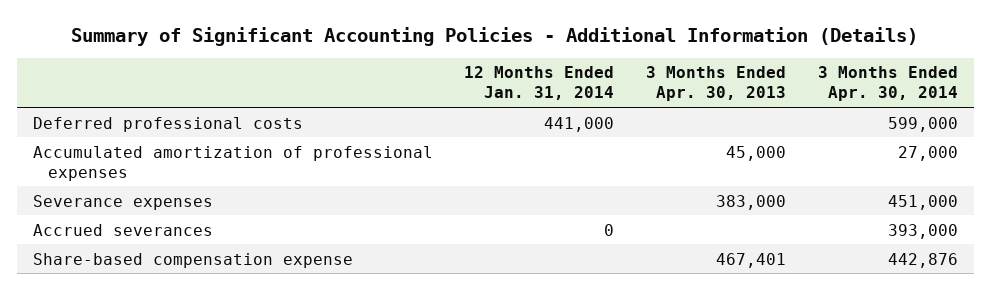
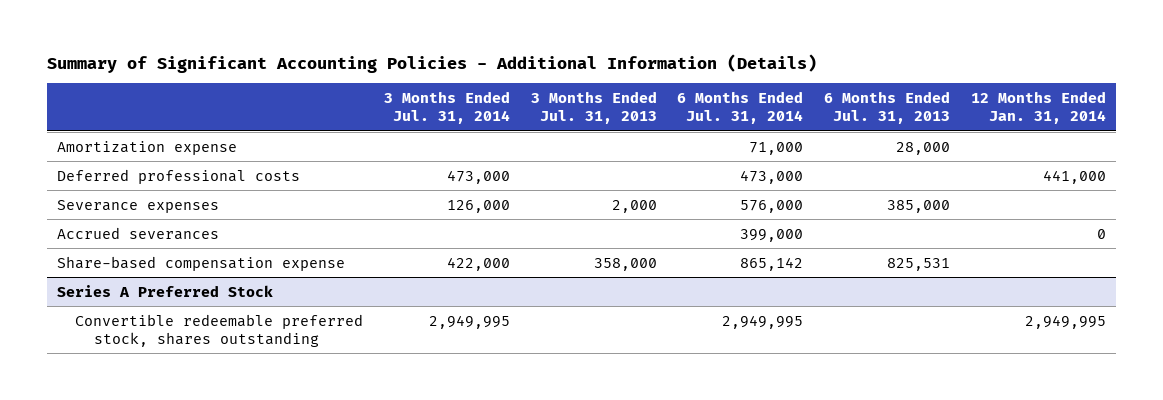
[646,66,787,102] 3 Months Ended Apr. 30, 2013 -> none
[817,66,958,102] 3 Months Ended Apr. 30, 2014 -> none
none -> [383,90,510,125] 3 Months Ended Jul. 31, 2014
none -> [530,90,657,125] 3 Months Ended Jul. 31, 2013
none -> [677,90,804,125] 6 Months Ended Jul. 31, 2014
none -> [823,90,950,125] 6 Months Ended Jul. 31, 2013
none -> [56,140,237,155] Amortization expense
[32,145,433,181] Accumulated amortization of professional expenses -> none
none -> [56,284,273,297] Series A Preferred Stock
none -> [75,313,364,347] Convertible redeemable preferred stock, shares outstanding

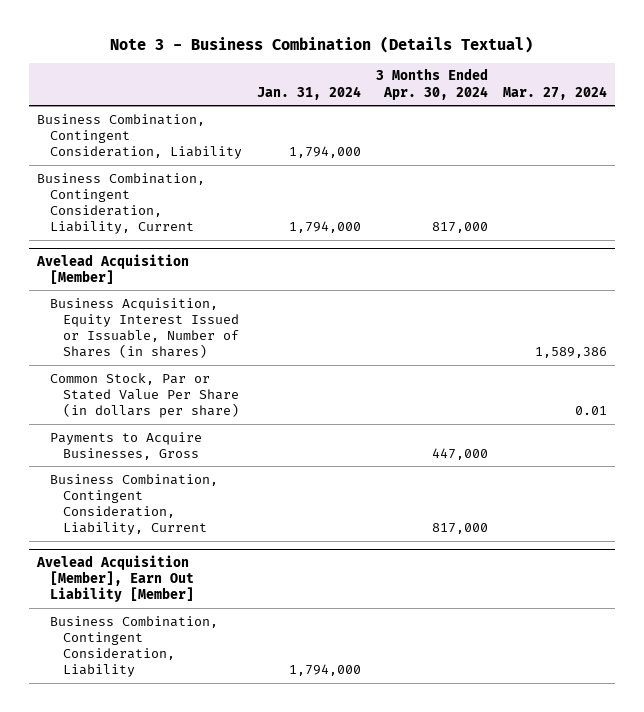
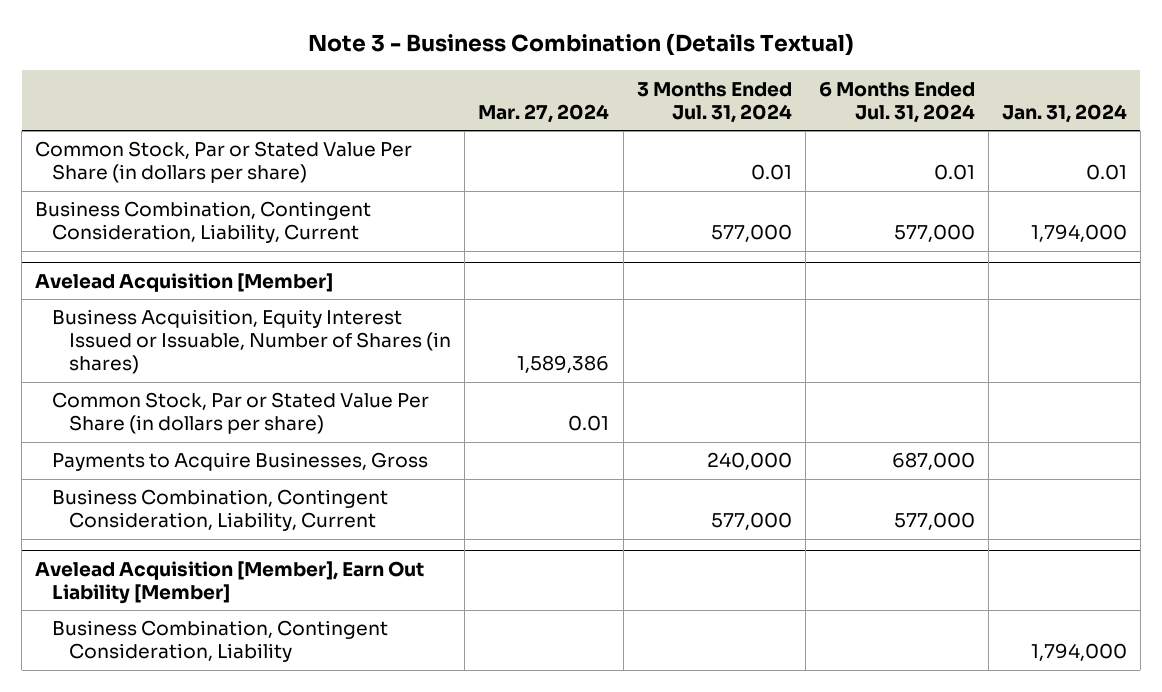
[376,68,489,100] 3 Months Ended Apr. 30, 2024 -> none
none -> [636,81,792,123] 3 Months Ended Jul. 31, 2024
none -> [818,81,975,123] 6 Months Ended Jul. 31, 2024
[36,113,242,160] Business Combination, Contingent Consideration, Liability -> none
none -> [35,141,413,184] Common Stock, Par or Stated Value Per Share (in dollars per share)

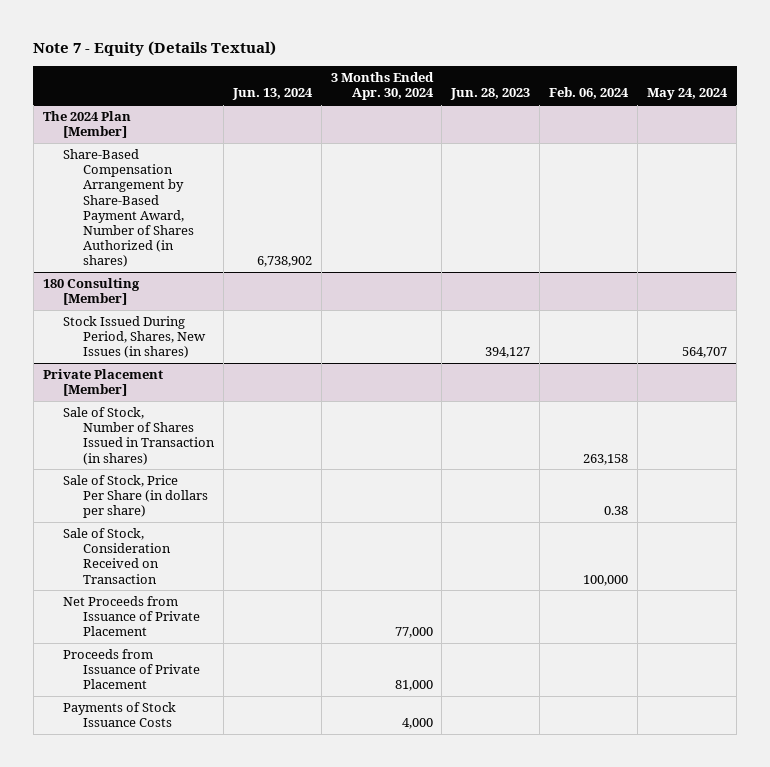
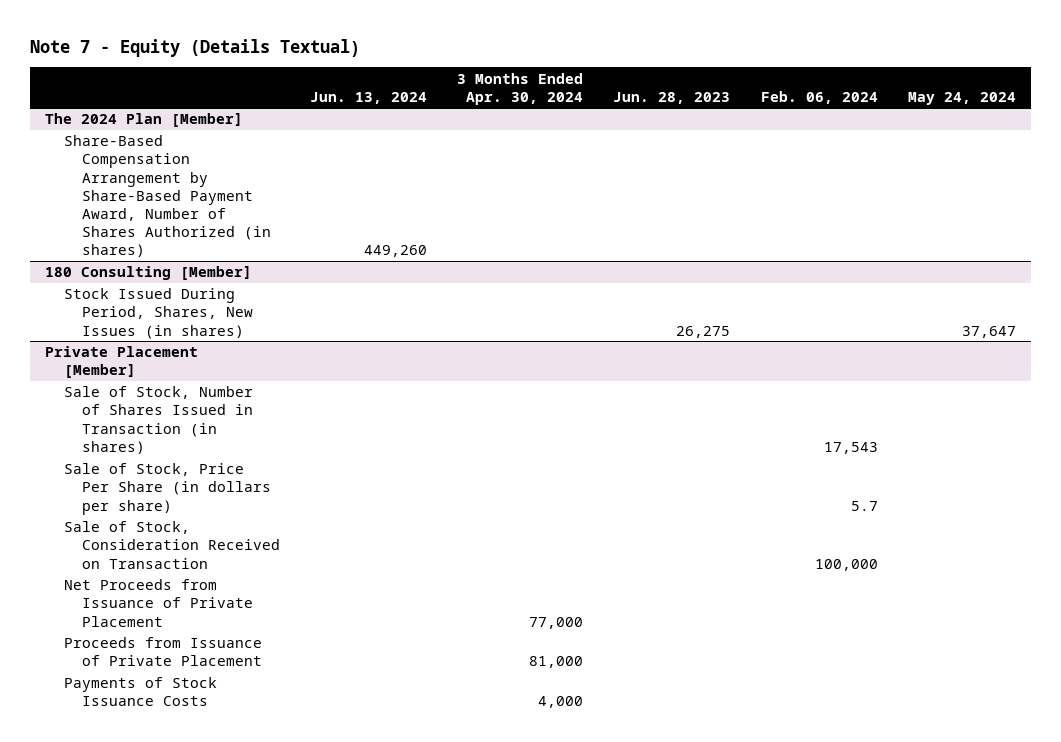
[256,256,312,268] 6,738,902 -> [364,245,428,258] 449,260
[485,347,531,359] 394,127 -> [676,325,731,338] 26,275
[682,347,728,359] 564,707 -> [961,325,1016,338] 37,647
[583,453,629,465] 263,158 -> [823,441,878,454] 17,543
[604,506,629,516] 0.38 -> [850,500,878,511] 5.7

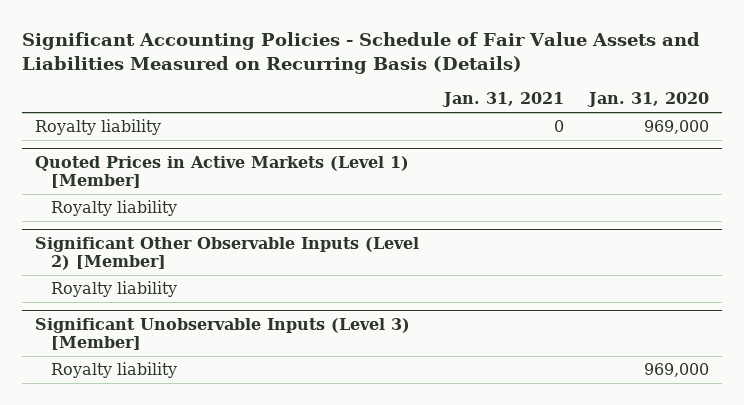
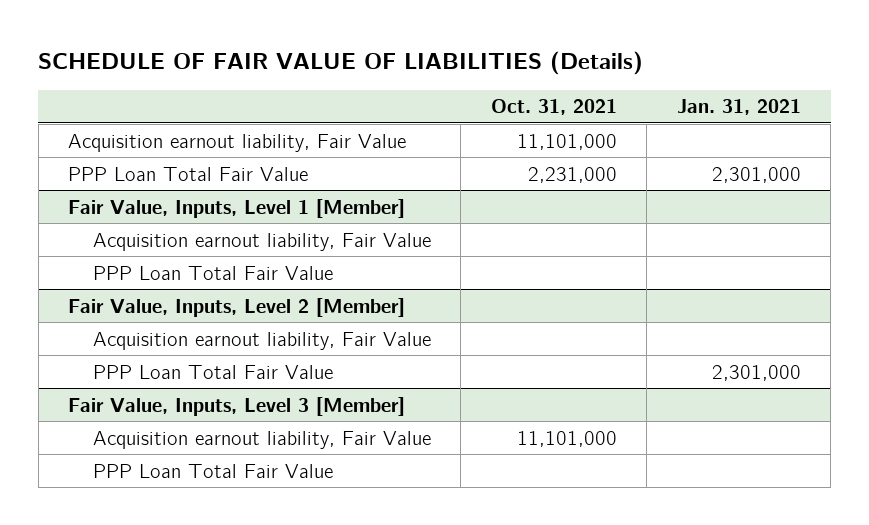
[22,32,701,74] Significant Accounting Policies - Schedule of Fair Value Assets and Liabilities Measured on Recurring Basis (Details) -> [38,51,644,76] SCHEDULE OF FAIR VALUE OF LIABILITIES (Details)
[587,92,710,108] Jan. 31, 2020 -> none
none -> [490,99,617,116] Oct. 31, 2021
[34,119,161,136] Royalty liability -> none
[50,200,177,217] Royalty liability -> none
[50,281,177,298] Royalty liability -> none
[50,362,177,379] Royalty liability -> none
none -> [68,133,407,152] Acquisition earnout liability, Fair Value
none -> [68,166,309,181] PPP Loan Total Fair Value
[34,156,409,188] Quoted Prices in Active Markets (Level 1) [Member] -> [68,198,406,218] Fair Value, Inputs, Level 1 [Member]
none -> [92,232,431,251] Acquisition earnout liability, Fair Value
none -> [92,265,333,280] PPP Loan Total Fair Value
[34,237,419,270] Significant Other Observable Inputs (Level 2) [Member] -> [68,297,406,317] Fair Value, Inputs, Level 2 [Member]
none -> [92,331,431,350] Acquisition earnout liability, Fair Value
none -> [92,364,333,379] PPP Loan Total Fair Value
[34,318,410,350] Significant Unobservable Inputs (Level 3) [Member] -> [68,396,406,416] Fair Value, Inputs, Level 3 [Member]
none -> [92,430,431,449] Acquisition earnout liability, Fair Value
none -> [92,463,333,478] PPP Loan Total Fair Value

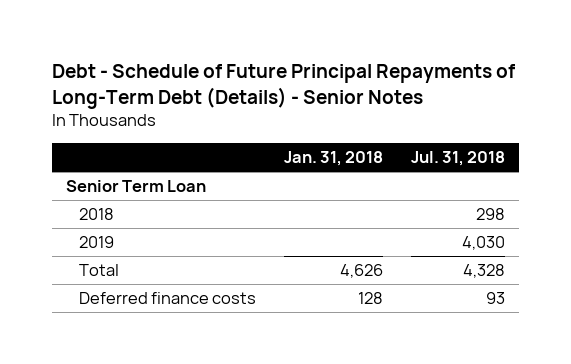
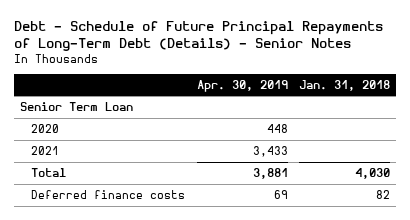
[410,151,505,167] Jul. 31, 2018 -> none
none -> [196,79,288,92] Apr. 30, 2019
[78,208,114,221] 2018 -> none
[78,236,114,249] 2019 -> [31,123,60,133] 2020
none -> [31,145,60,155] 2021
[339,264,383,279] 4,626 -> [355,167,391,179] 4,030
[357,292,383,305] 128 -> [376,189,391,199] 82

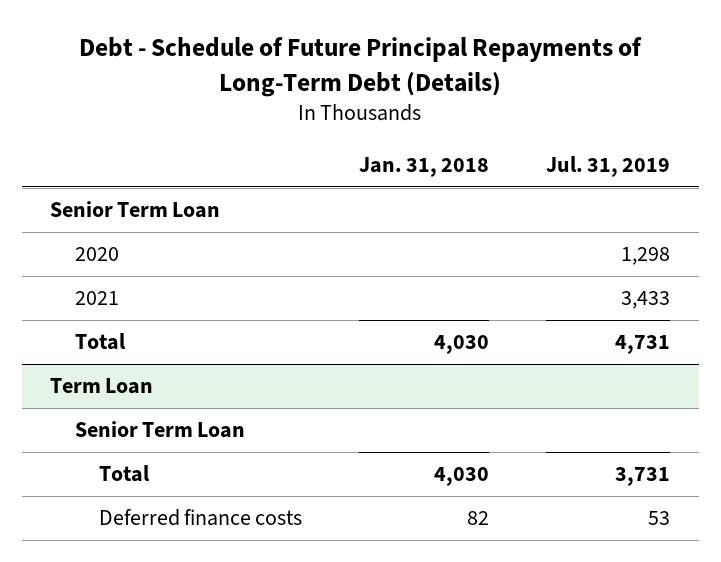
[14,21,384,52] Debt - Schedule of Future Principal Repayments of Long-Term Debt (Details) - Senior Notes -> [79,37,643,97] Debt - Schedule of Future Principal Repayments of Long-Term Debt (Details)
[196,79,288,92] Apr. 30, 2019 -> none
none -> [546,156,671,178] Jul. 31, 2019
[31,189,186,199] Deferred finance costs -> none
none -> [50,378,154,395] Term Loan
none -> [74,421,245,439] Senior Term Loan
none -> [99,465,151,483] Total
none -> [99,509,303,527] Deferred finance costs

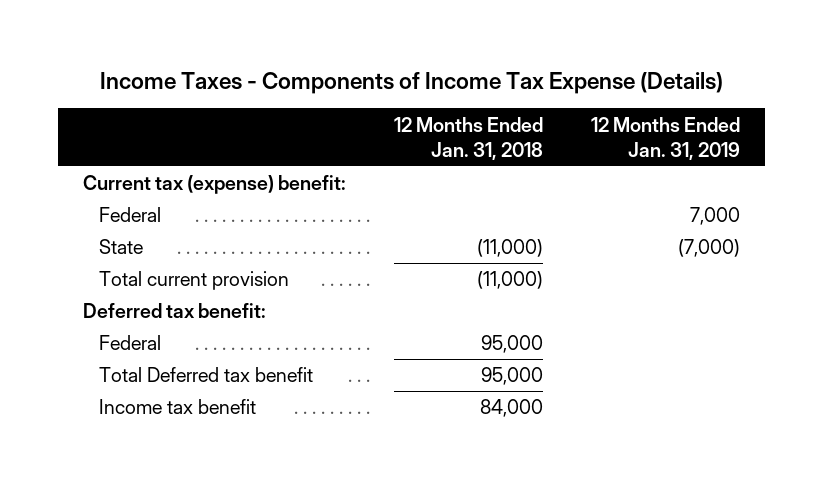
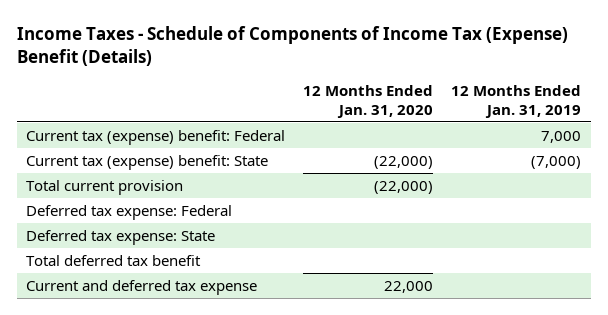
[99,71,723,94] Income Taxes - Components of Income Tax Expense (Details) -> [17,26,569,67] Income Taxes - Schedule of Components of Income Tax (Expense) Benefit (Details)
[394,116,544,160] 12 Months Ended Jan. 31, 2018 -> none
none -> [303,84,434,118] 12 Months Ended Jan. 31, 2020
[82,175,346,195] Current tax (expense) benefit: -> none
[98,207,161,223] Federal -> [26,129,286,145] Current tax (expense) benefit: Federal
[98,239,143,255] State -> [26,154,269,170] Current tax (expense) benefit: State
[82,303,266,319] Deferred tax benefit: -> none
[98,335,161,351] Federal -> [26,204,233,220] Deferred tax expense: Federal
none -> [26,229,216,245] Deferred tax expense: State
[98,367,313,383] Total Deferred tax benefit -> [26,254,202,266] Total deferred tax benefit
[98,399,256,415] Income tax benefit -> [26,279,258,295] Current and deferred tax expense

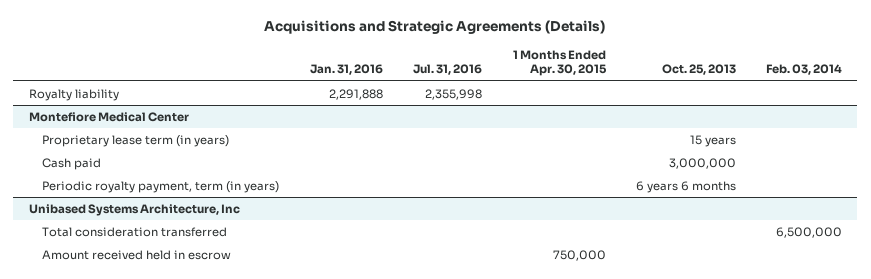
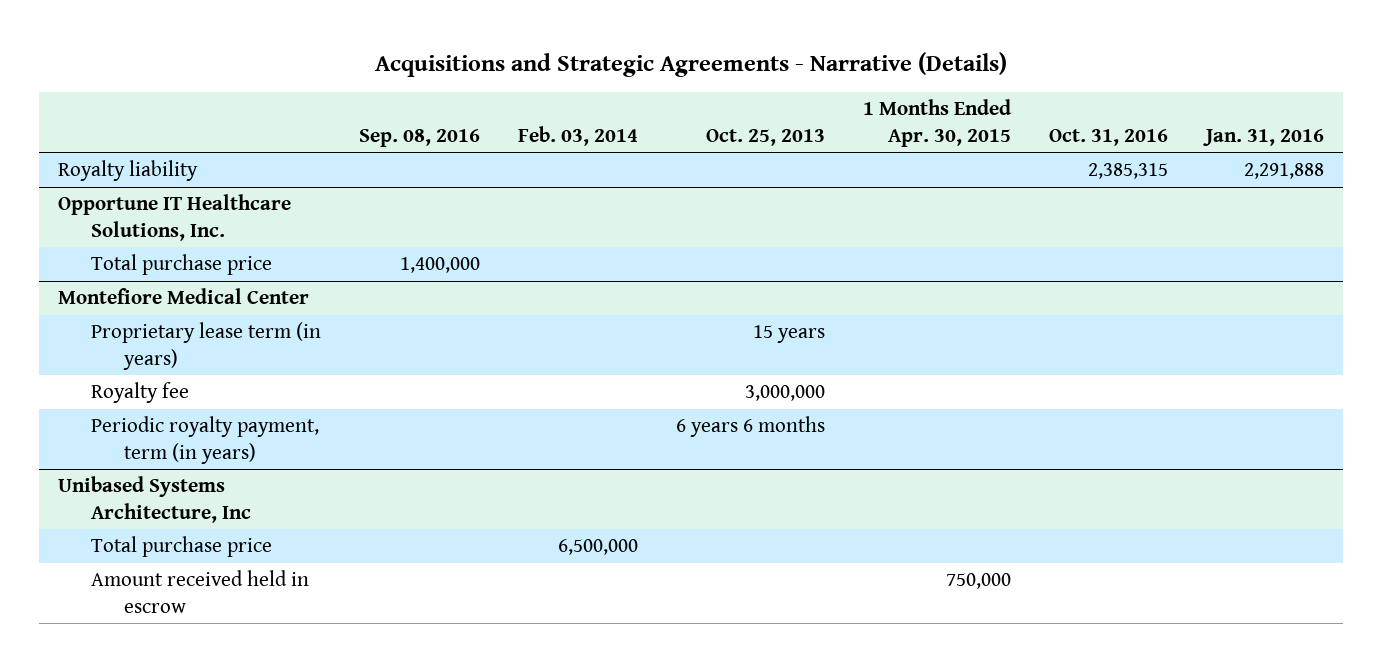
[264,20,606,35] Acquisitions and Strategic Agreements (Details) -> [374,52,1007,78] Acquisitions and Strategic Agreements - Narrative (Details)
[413,64,483,76] Jul. 31, 2016 -> none
none -> [358,128,480,147] Sep. 08, 2016
none -> [1048,128,1168,146] Oct. 31, 2016
none -> [57,194,291,241] Opportune IT Healthcare Solutions, Inc.
none -> [90,254,272,276] Total purchase price
[42,157,102,170] Cash paid -> [90,382,189,404] Royalty fee
[42,226,228,237] Total consideration transferred -> [90,536,272,558] Total purchase price

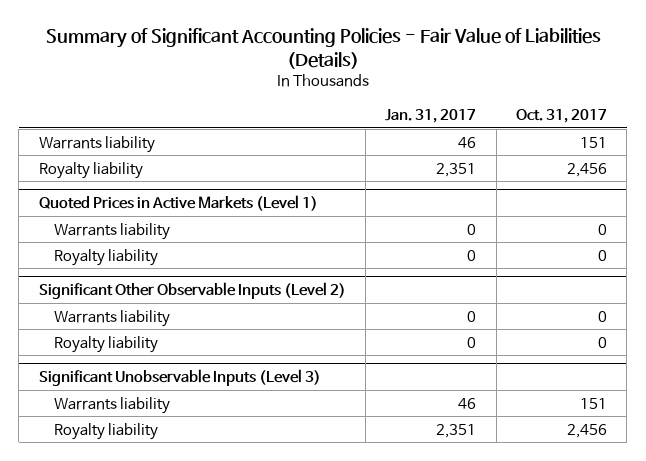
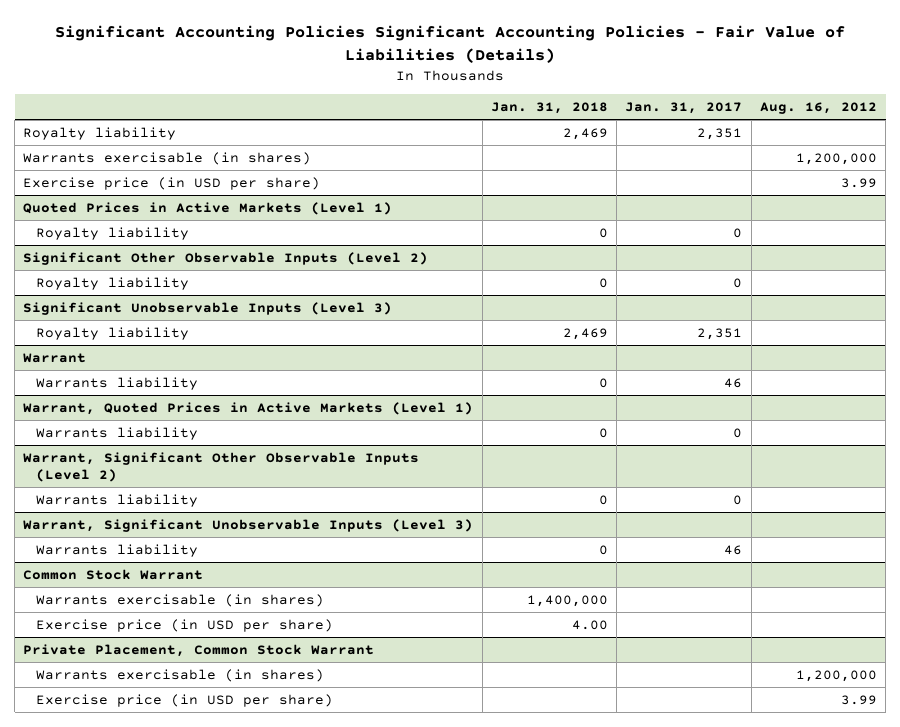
[45,28,601,69] Summary of Significant Accounting Policies - Fair Value of Liabilities (Details) -> [55,25,846,63] Significant Accounting Policies Significant Accounting Policies - Fair Value of Liabilities (Details)
[516,109,608,124] Oct. 31, 2017 -> none
none -> [490,102,608,115] Jan. 31, 2018
none -> [759,102,877,115] Aug. 16, 2012
[38,135,155,153] Warrants liability -> none
none -> [23,151,312,165] Warrants exercisable (in shares)
none -> [23,176,321,190] Exercise price (in USD per share)
[54,222,171,240] Warrants liability -> none
[54,309,171,327] Warrants liability -> none
[54,396,171,414] Warrants liability -> none
none -> [23,352,87,363] Warrant
none -> [35,376,198,390] Warrants liability
none -> [23,401,474,415] Warrant, Quoted Prices in Active Markets (Level 1)
none -> [35,426,198,440] Warrants liability
none -> [23,451,420,482] Warrant, Significant Other Observable Inputs (Level 2)
none -> [35,493,198,507] Warrants liability
none -> [23,518,474,532] Warrant, Significant Unobservable Inputs (Level 3)
none -> [35,543,198,557] Warrants liability
none -> [23,568,204,580] Common Stock Warrant
none -> [35,593,324,607] Warrants exercisable (in shares)
none -> [35,618,333,632] Exercise price (in USD per share)
none -> [23,643,375,657] Private Placement, Common Stock Warrant
none -> [35,668,324,682] Warrants exercisable (in shares)
none -> [35,693,333,707] Exercise price (in USD per share)

